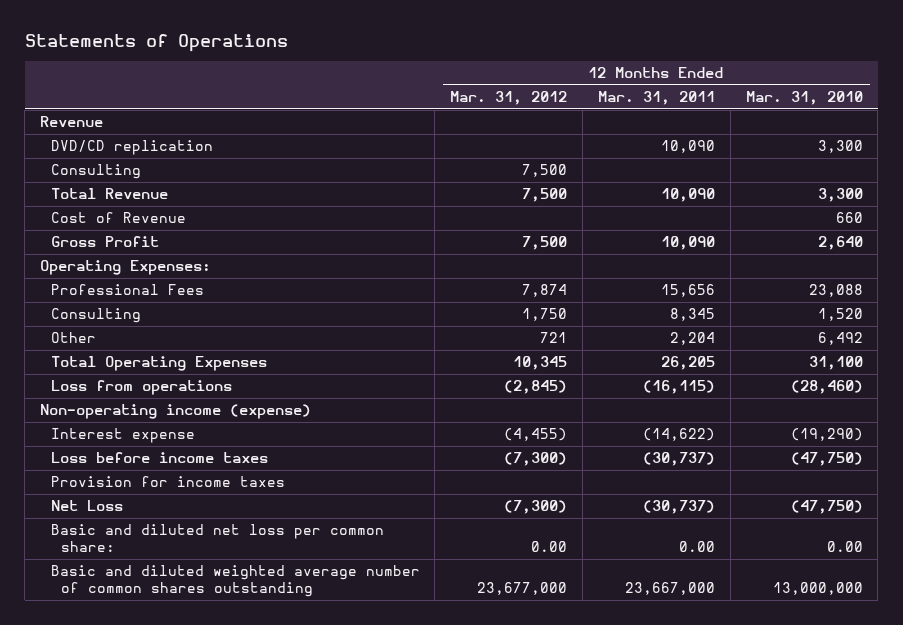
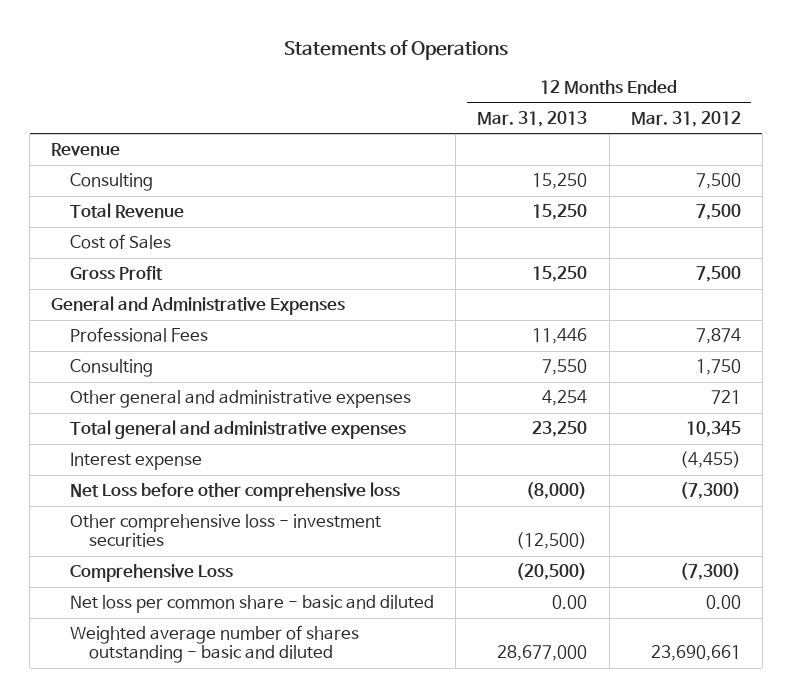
[597,90,715,105] Mar. 31, 2011 -> none
[745,90,863,105] Mar. 31, 2010 -> none
none -> [477,110,588,127] Mar. 31, 2013
[50,140,213,156] DVD/CD replication -> none
[50,212,186,224] Cost of Revenue -> [70,234,172,250] Cost of Sales
[39,260,211,276] Operating Expenses: -> none
none -> [51,296,346,316] General and Administrative Expenses
[50,380,232,396] Loss from operations -> none
[39,404,311,420] Non-operating income (expense) -> none
[50,332,96,344] Other -> [70,390,412,409] Other general and administrative expenses
[50,356,267,372] Total Operating Expenses -> [70,420,407,440] Total general and administrative expenses
[50,476,285,488] Provision for income taxes -> none
[50,452,268,464] Loss before income taxes -> [70,482,401,502] Net Loss before other comprehensive loss
none -> [70,514,382,548] Other comprehensive loss - investment securities
[50,500,123,512] Net Loss -> [70,564,234,583] Comprehensive Loss
[50,524,384,553] Basic and diluted net loss per common share: -> [70,595,435,614] Net loss per common share - basic and diluted
[50,565,420,598] Basic and diluted weighted average number of common shares outstanding -> [70,625,360,664] Weighted average number of shares outstanding - basic and diluted
[477,582,568,596] 23,677,000 -> [650,645,741,662] 23,690,661

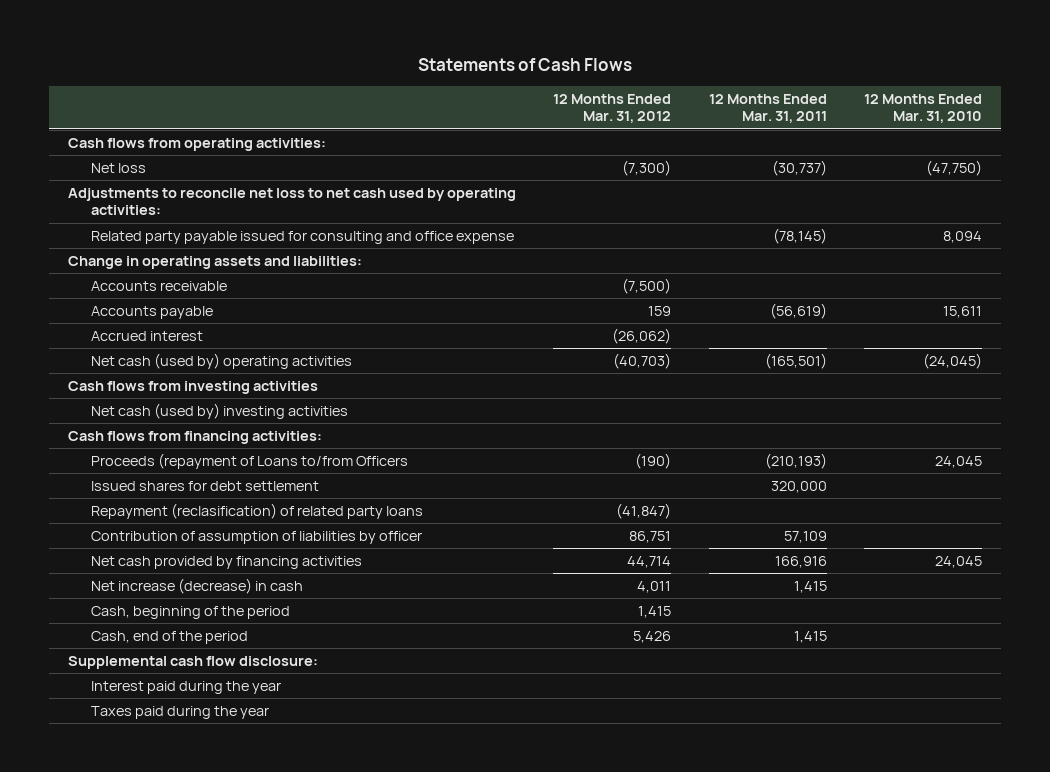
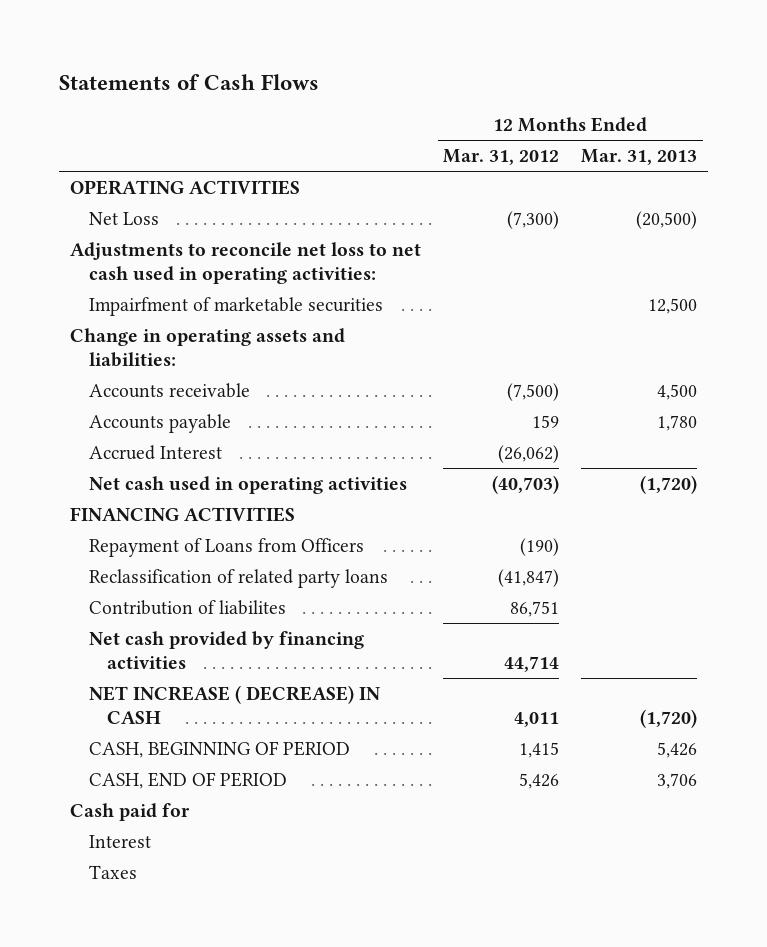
[708,94,827,124] 12 Months Ended Mar. 31, 2011 -> none
[864,94,983,124] 12 Months Ended Mar. 31, 2010 -> none
none -> [581,149,698,166] Mar. 31, 2013
[90,231,514,245] Related party payable issued for consulting and office expense -> none
[67,138,326,152] Cash flows from operating activities: -> [70,179,301,195] OPERATING ACTIVITIES
[90,163,146,174] Net loss -> [88,211,159,225] Net Loss
[67,188,516,216] Adjustments to reconcile net loss to net cash used by operating activities: -> [70,241,422,284] Adjustments to reconcile net loss to net cash used in operating activities:
none -> [88,296,383,316] Impairfment of marketable securities
[67,381,318,395] Cash flows from investing activities -> none
[90,403,348,420] Net cash (used by) investing activities -> none
[90,481,319,492] Issued shares for debt settlement -> none
[90,331,203,342] Accrued interest -> [88,444,222,460] Accrued Interest
[90,353,352,370] Net cash (used by) operating activities -> [88,475,407,494] Net cash used in operating activities
[67,431,322,445] Cash flows from financing activities: -> [70,506,296,522] FINANCING ACTIVITIES
[90,453,408,470] Proceeds (repayment of Loans to/from Officers -> [88,537,364,557] Repayment of Loans from Officers
[90,503,423,520] Repayment (reclasification) of related party loans -> [88,568,388,588] Reclassification of related party loans
[90,531,422,545] Contribution of assumption of liabilities by officer -> [88,599,286,615] Contribution of liabilites
[67,656,318,670] Supplemental cash flow disclosure: -> none
[90,578,303,595] Net increase (decrease) in cash -> [88,684,381,724] NET INCREASE ( DECREASE) IN CASH
[90,606,290,620] Cash, beginning of the period -> [88,740,350,758] CASH, BEGINNING OF PERIOD
[90,631,248,645] Cash, end of the period -> [88,771,287,789] CASH, END OF PERIOD
none -> [70,802,191,821] Cash paid for
[90,681,281,695] Interest paid during the year -> [88,834,151,848] Interest
[90,706,269,720] Taxes paid during the year -> [88,864,137,879] Taxes

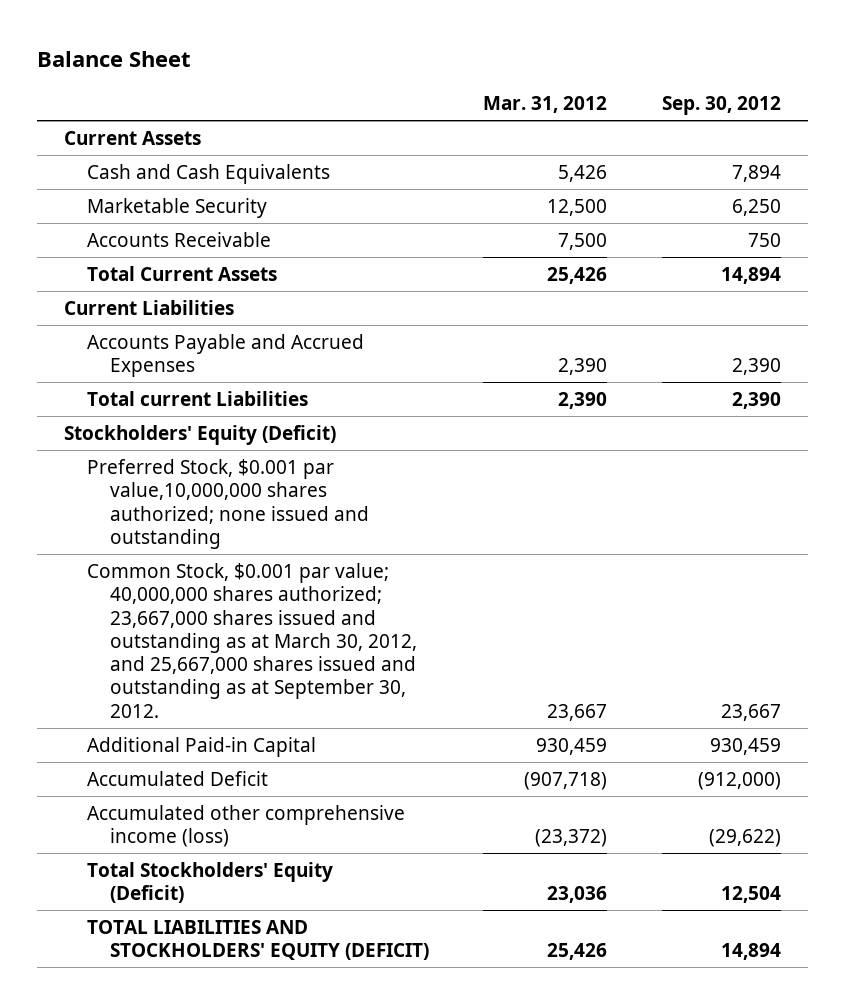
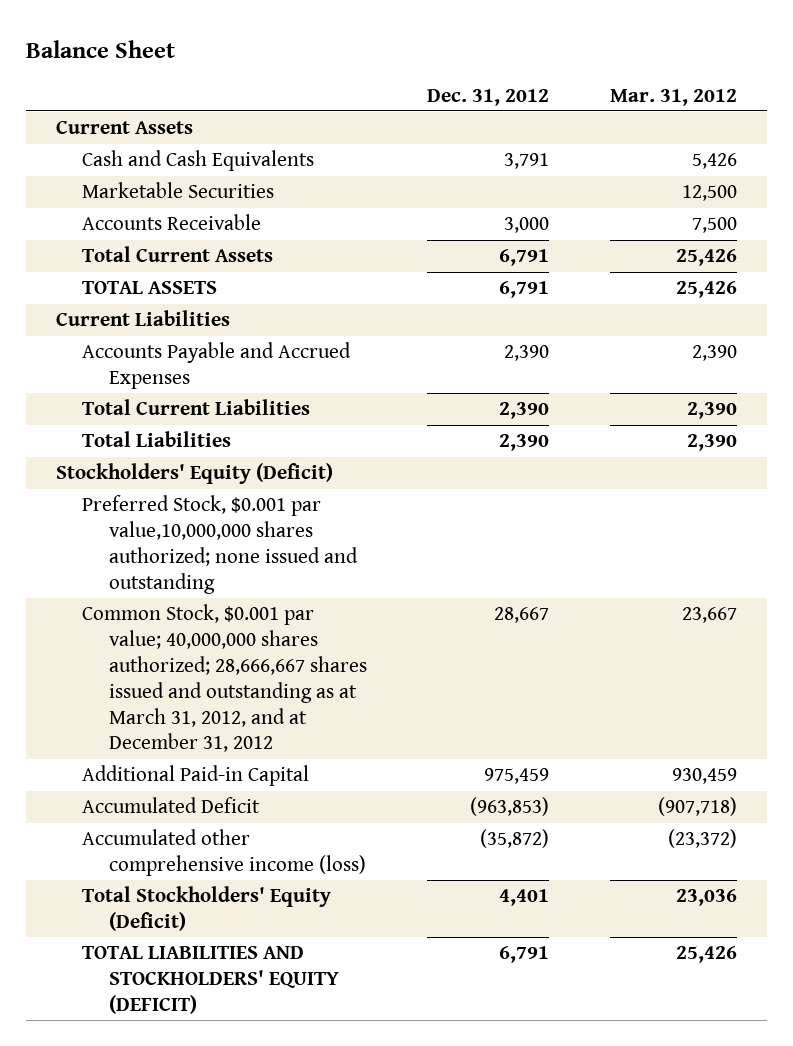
[661,96,781,116] Sep. 30, 2012 -> none
none -> [427,88,550,106] Dec. 31, 2012
[87,197,268,218] Marketable Security -> [82,182,275,199] Marketable Securities
none -> [82,281,218,295] TOTAL ASSETS
[87,390,309,406] Total current Liabilities -> [82,399,311,416] Total Current Liabilities
none -> [82,431,232,448] Total Liabilities
[87,562,417,718] Common Stock, $0.001 par value; 40,000,000 shares authorized; 23,667,000 shares issued and outstanding as at March 30, 2012, and 25,667,000 shares issued and outstanding as at September 30, 2012. -> [82,604,367,753] Common Stock, $0.001 par value; 40,000,000 shares authorized; 28,666,667 shares issued and outstanding as at March 31, 2012, and at December 31, 2012

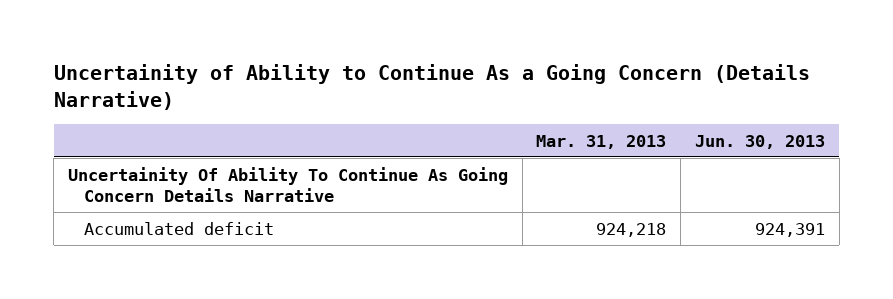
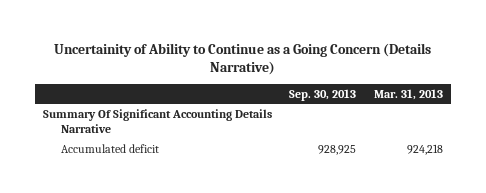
[53,64,810,110] Uncertainity of Ability to Continue As a Going Concern (Details Narrative) -> [53,42,431,76] Uncertainity of Ability to Continue as a Going Concern (Details Narrative)
[694,134,825,149] Jun. 30, 2013 -> none
none -> [289,89,357,102] Sep. 30, 2013
[67,166,508,203] Uncertainity Of Ability To Continue As Going Concern Details Narrative -> [43,108,273,134] Summary Of Significant Accounting Details Narrative

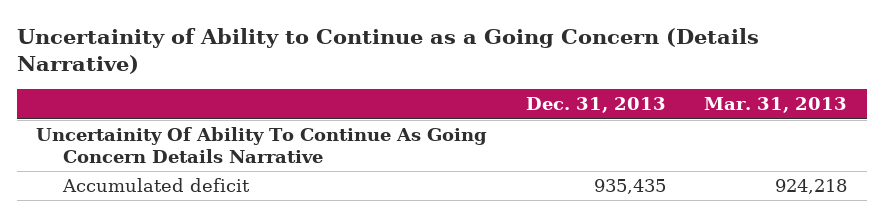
[289,89,357,102] Sep. 30, 2013 -> none
none -> [525,97,666,114] Dec. 31, 2013
[43,108,273,134] Summary Of Significant Accounting Details Narrative -> [35,127,487,164] Uncertainity Of Ability To Continue As Going Concern Details Narrative

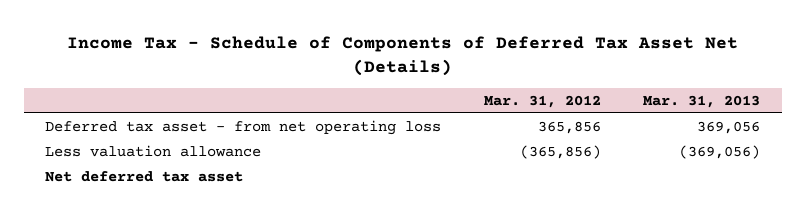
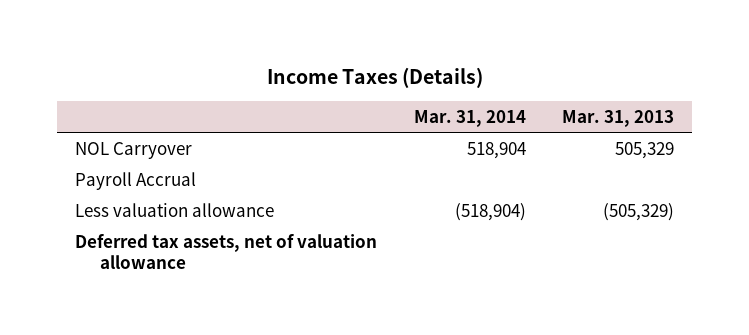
[66,35,738,77] Income Tax - Schedule of Components of Deferred Tax Asset Net (Details) -> [266,66,483,88] Income Taxes (Details)
[483,94,601,108] Mar. 31, 2012 -> none
none -> [413,109,526,127] Mar. 31, 2014
[45,120,442,136] Deferred tax asset - from net operating loss -> none
none -> [75,141,193,159] NOL Carryover
none -> [75,171,197,190] Payroll Accrual
[679,145,761,160] (369,056) -> [603,202,675,221] (505,329)
[45,171,244,183] Net deferred tax asset -> [75,233,378,269] Deferred tax assets, net of valuation allowance

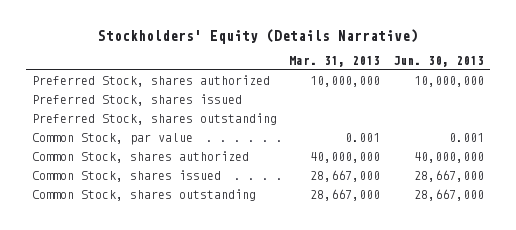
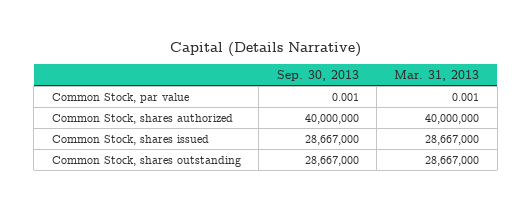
[97,29,418,45] Stockholders' Equity (Details Narrative) -> [169,42,361,58] Capital (Details Narrative)
[392,56,484,68] Jun. 30, 2013 -> none
none -> [276,69,359,81] Sep. 30, 2013
[32,74,271,87] Preferred Stock, shares authorized -> none
[32,93,243,106] Preferred Stock, shares issued -> none
[32,112,278,125] Preferred Stock, shares outstanding -> none

